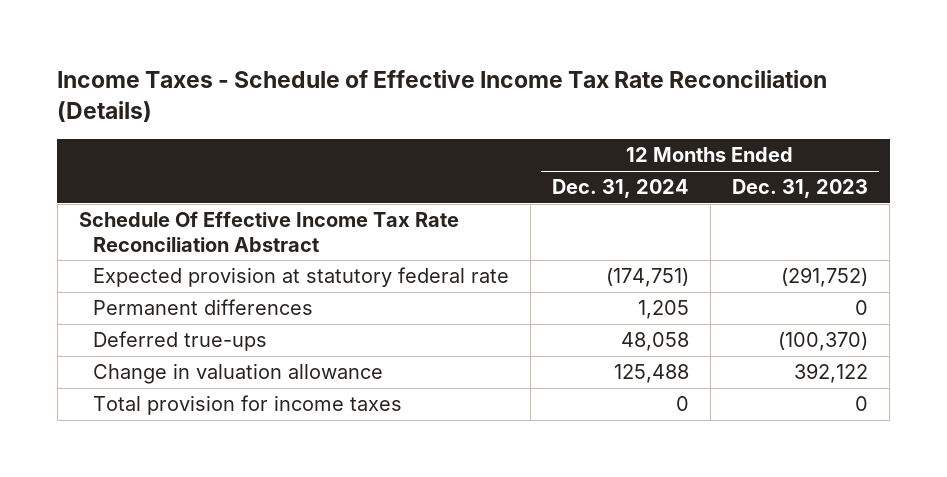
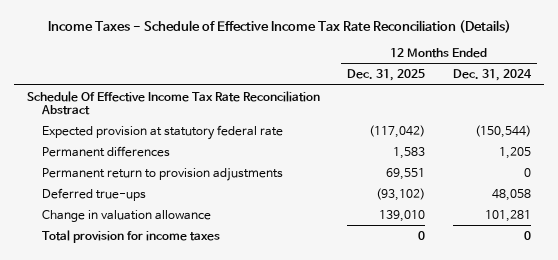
[732,179,869,199] Dec. 31, 2023 -> none
none -> [347,69,426,82] Dec. 31, 2025
[606,267,690,288] (174,751) -> [474,124,531,138] (150,544)
none -> [42,167,284,181] Permanent return to provision adjustments
[614,364,690,384] 125,488 -> [484,209,531,222] 101,281

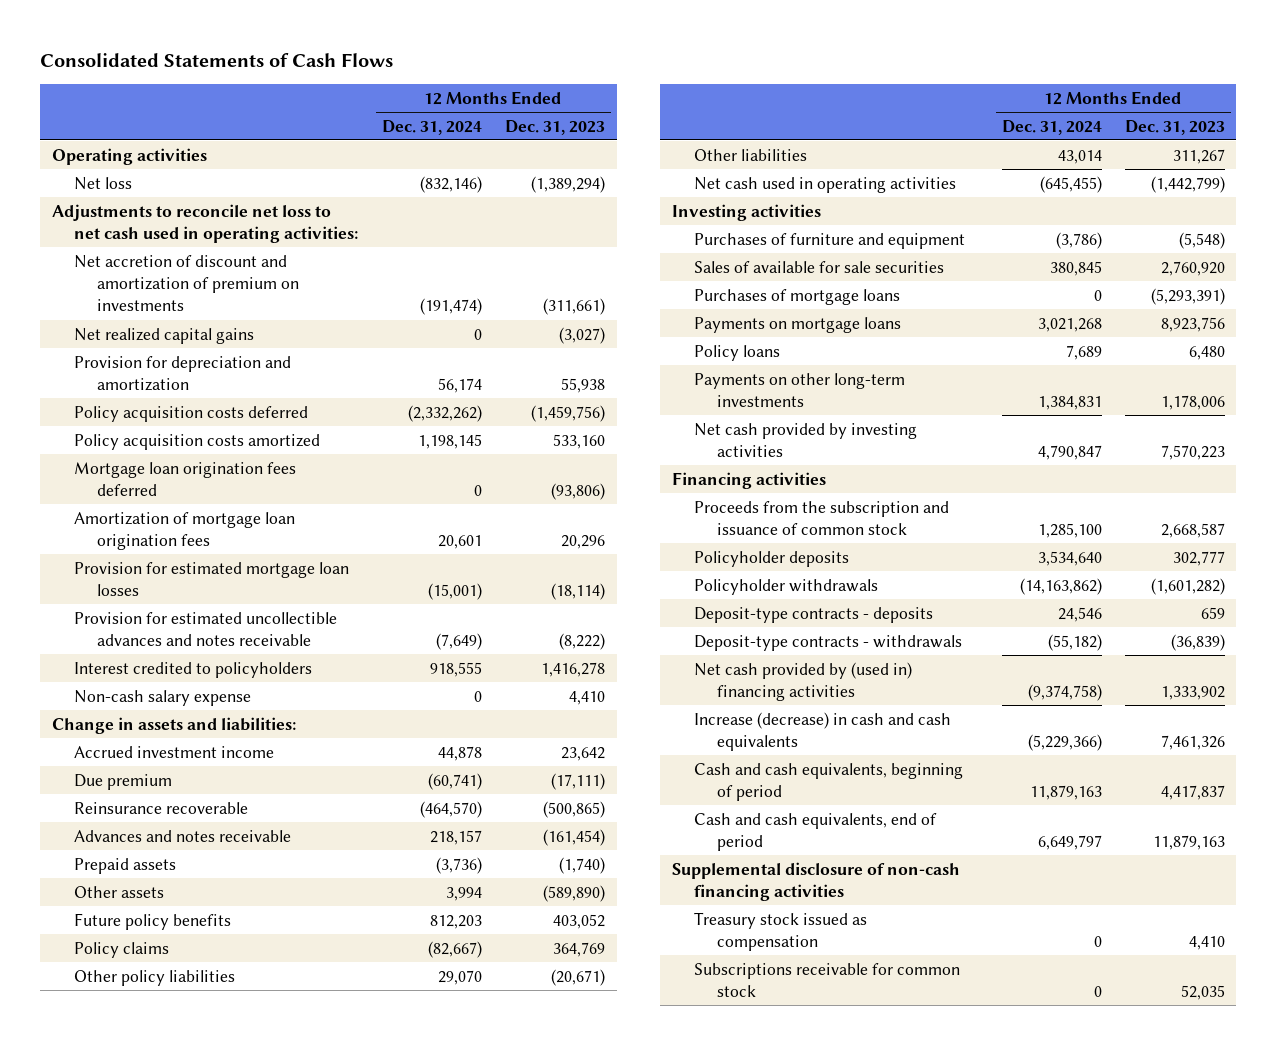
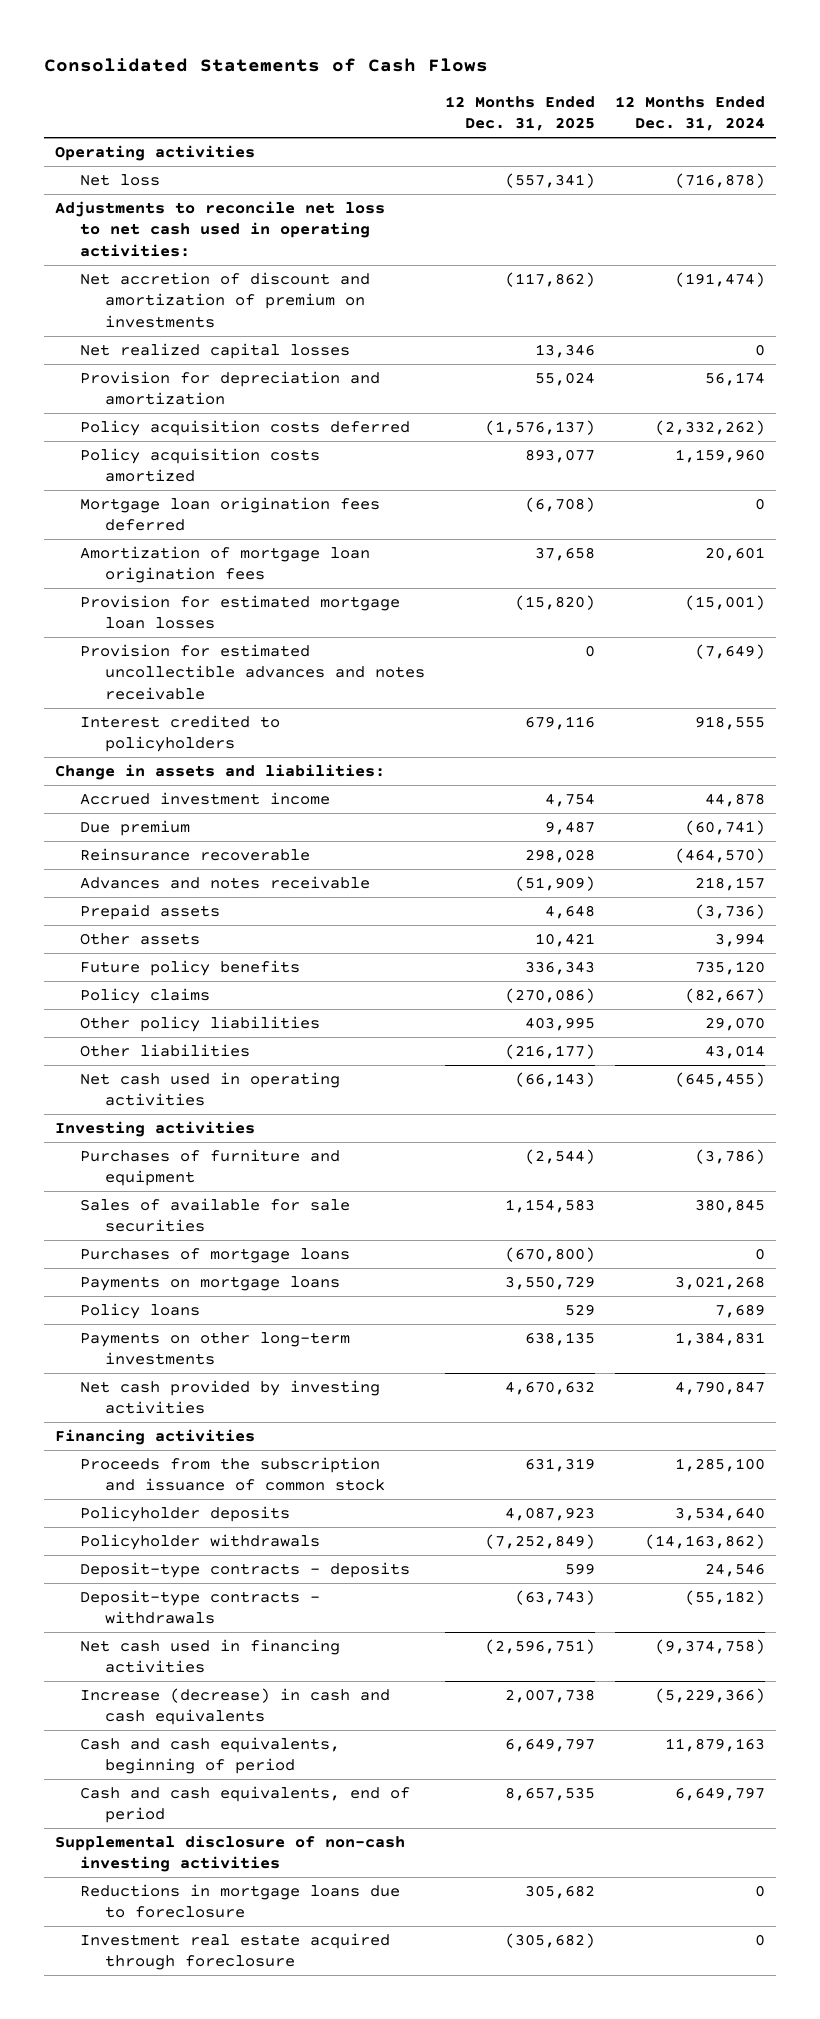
[504,119,605,135] Dec. 31, 2023 -> none
none -> [445,96,596,132] 12 Months Ended Dec. 31, 2025
[419,175,482,193] (832,146) -> [675,173,766,189] (716,878)
[74,327,255,344] Net realized capital gains -> [79,343,350,360] Net realized capital losses
[417,433,482,449] 1,198,145 -> [675,449,766,464] 1,159,960
[74,689,252,706] Non-cash salary expense -> none
[429,914,482,929] 812,203 -> [695,961,766,976] 735,120
[694,661,913,702] Net cash provided by (used in) financing activities -> [79,1639,340,1674] Net cash used in financing activities
[694,911,868,952] Treasury stock issued as compensation -> none
[694,962,961,998] Subscriptions receivable for common stock -> none
[671,861,960,902] Supplemental disclosure of non-cash financing activities -> [54,1835,405,1873] Supplemental disclosure of non-cash investing activities
none -> [79,1884,400,1919] Reductions in mortgage loans due to foreclosure
none -> [79,1933,390,1971] Investment real estate acquired through foreclosure

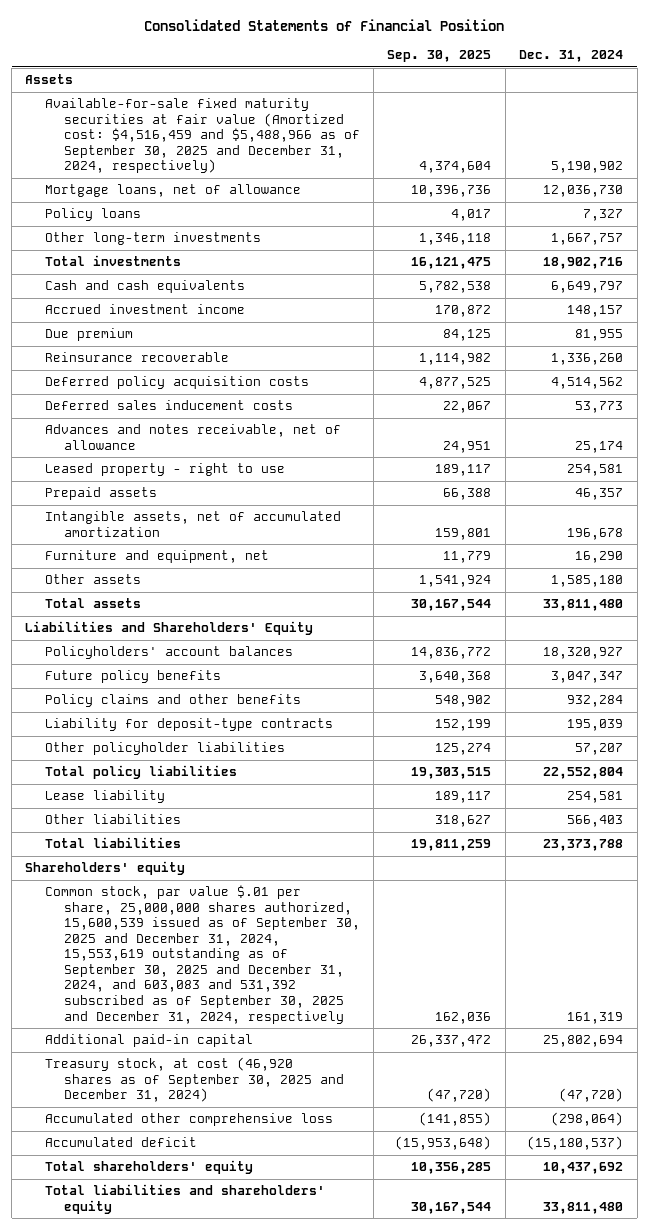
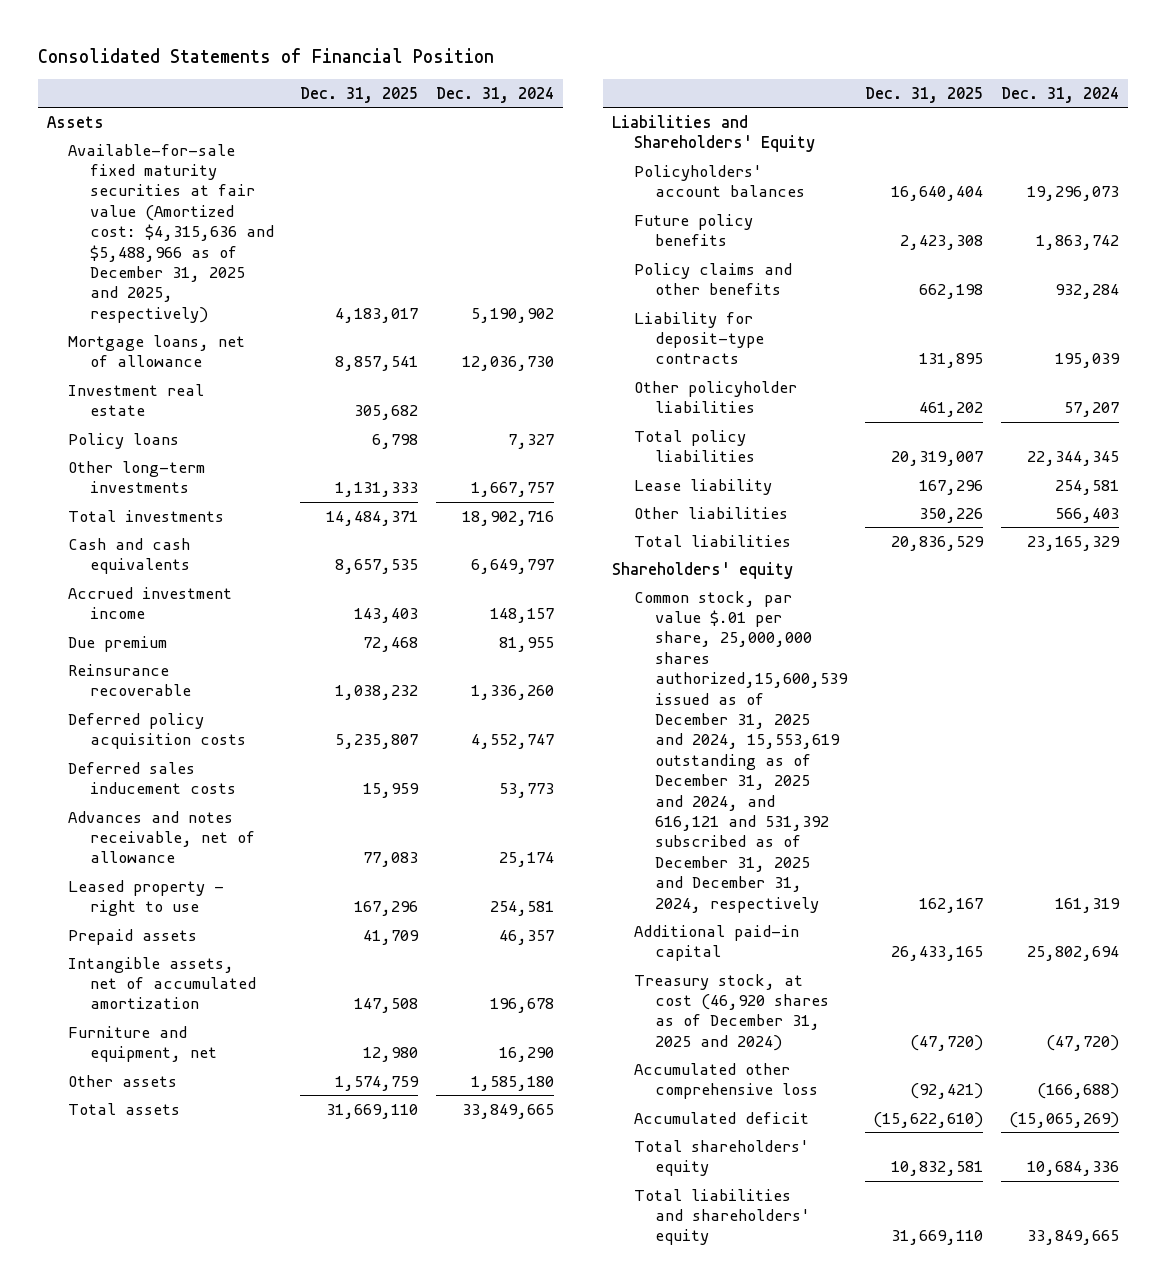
[387,50,492,63] Sep. 30, 2025 -> none
none -> [299,86,418,103] Dec. 31, 2025
[44,98,360,174] Available-for-sale fixed maturity securities at fair value (Amortized cost: $4,516,459 and $5,488,966 as of September 30, 2025 and December 31, 2024, respectively) -> [68,143,274,323] Available-for-sale fixed maturity securities at fair value (Amortized cost: $4,315,636 and $5,488,966 as of December 31, 2025 and 2025, respectively)
none -> [68,383,205,417] Investment real estate
[551,377,624,390] 4,514,562 -> [470,734,554,750] 4,552,747
[543,599,624,612] 33,811,480 -> [461,1103,554,1119] 33,849,665
[543,647,624,660] 18,320,927 -> [1027,186,1120,202] 19,296,073
[551,671,624,684] 3,047,347 -> [1036,235,1120,251] 1,863,742
[543,767,624,780] 22,552,804 -> [1027,451,1120,467] 22,344,345
[543,839,624,852] 23,373,788 -> [1027,535,1121,551] 23,165,329
[44,885,360,1024] Common stock, par value $.01 per share, 25,000,000 shares authorized, 15,600,539 issued as of September 30, 2025 and December 31, 2024, 15,553,619 outstanding as of September 30, 2025 and December 31, 2024, and 603,083 and 531,392 subscribed as of September 30, 2025 and December 31, 2024, respectively -> [633,590,849,913] Common stock, par value $.01 per share, 25,000,000 shares authorized,15,600,539 issued as of December 31, 2025 and 2024, 15,553,619 outstanding as of December 31, 2025 and 2024, and 616,121 and 531,392 subscribed as of December 31, 2025 and December 31, 2024, respectively
[44,1057,344,1103] Treasury stock, at cost (46,920 shares as of September 30, 2025 and December 31, 2024) -> [633,973,830,1051] Treasury stock, at cost (46,920 shares as of December 31, 2025 and 2024)
[551,1112,624,1127] (298,064) -> [1037,1083,1120,1100] (166,688)
[527,1136,624,1151] (15,180,537) -> [1009,1111,1120,1128] (15,065,269)
[543,1162,624,1175] 10,437,692 -> [1027,1161,1120,1177] 10,684,336
[543,1201,624,1214] 33,811,480 -> [1027,1230,1120,1246] 33,849,665

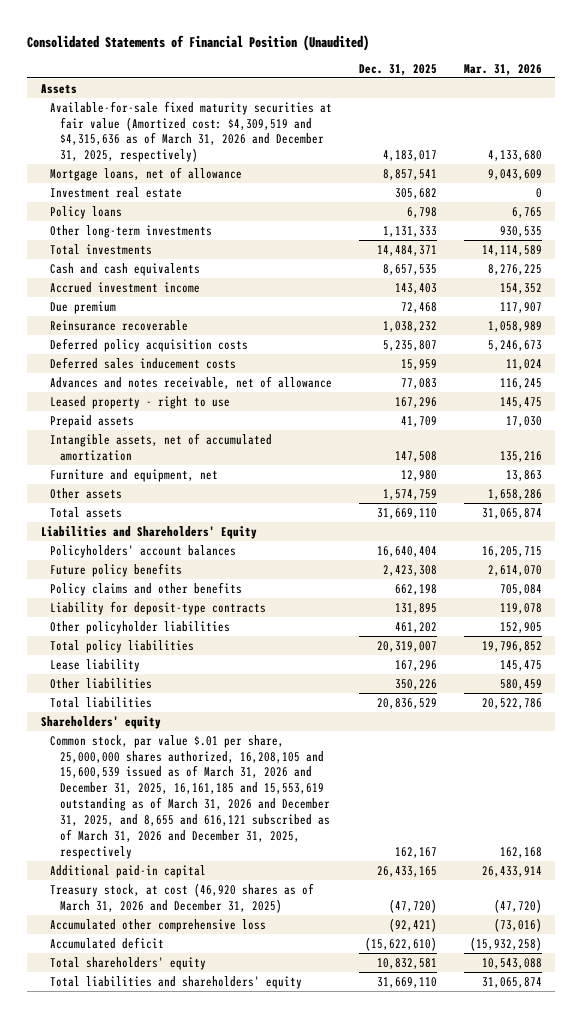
[37,47,494,63] Consolidated Statements of Financial Position -> [27,34,370,51] Consolidated Statements of Financial Position (Unaudited)
[435,86,554,103] Dec. 31, 2024 -> none
none -> [463,63,542,76] Mar. 31, 2026
[68,143,274,323] Available-for-sale fixed maturity securities at fair value (Amortized cost: $4,315,636 and $5,488,966 as of December 31, 2025 and 2025, respectively) -> [50,100,333,163] Available-for-sale fixed maturity securities at fair value (Amortized cost: $4,309,519 and $4,315,636 as of March 31, 2026 and December 31, 2025, respectively)
[633,590,849,913] Common stock, par value $.01 per share, 25,000,000 shares authorized,15,600,539 issued as of December 31, 2025 and 2024, 15,553,619 outstanding as of December 31, 2025 and 2024, and 616,121 and 531,392 subscribed as of December 31, 2025 and December 31, 2024, respectively -> [50,734,330,859] Common stock, par value $.01 per share, 25,000,000 shares authorized, 16,208,105 and 15,600,539 issued as of March 31, 2026 and December 31, 2025, 16,161,185 and 15,553,619 outstanding as of March 31, 2026 and December 31, 2025, and 8,655 and 616,121 subscribed as of March 31, 2026 and December 31, 2025, respectively
[633,973,830,1051] Treasury stock, at cost (46,920 shares as of December 31, 2025 and 2024) -> [50,882,315,913] Treasury stock, at cost (46,920 shares as of March 31, 2026 and December 31, 2025)

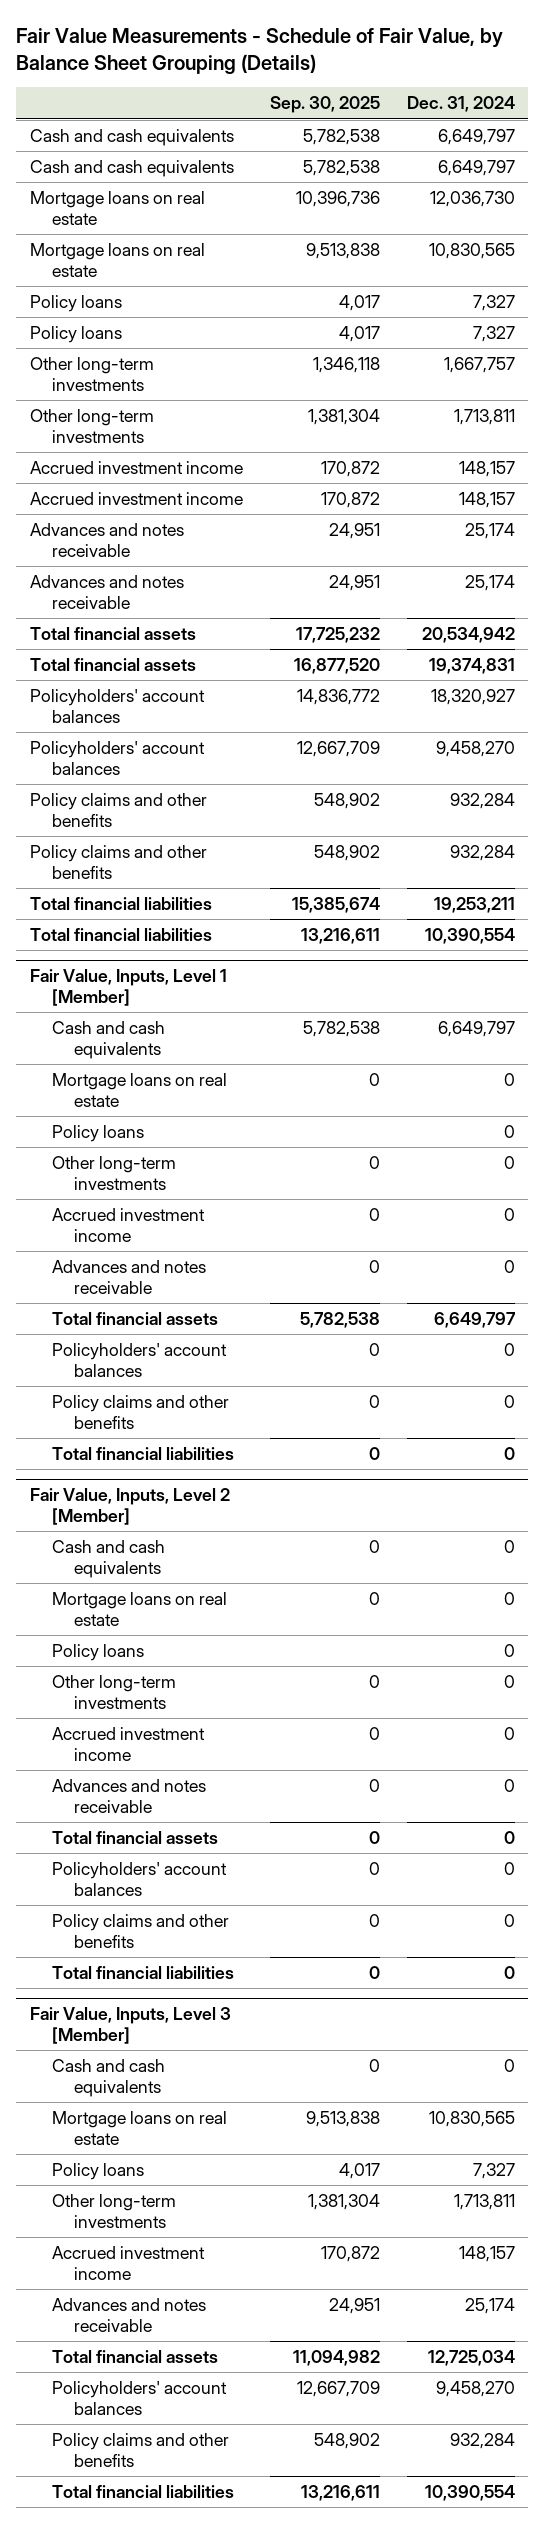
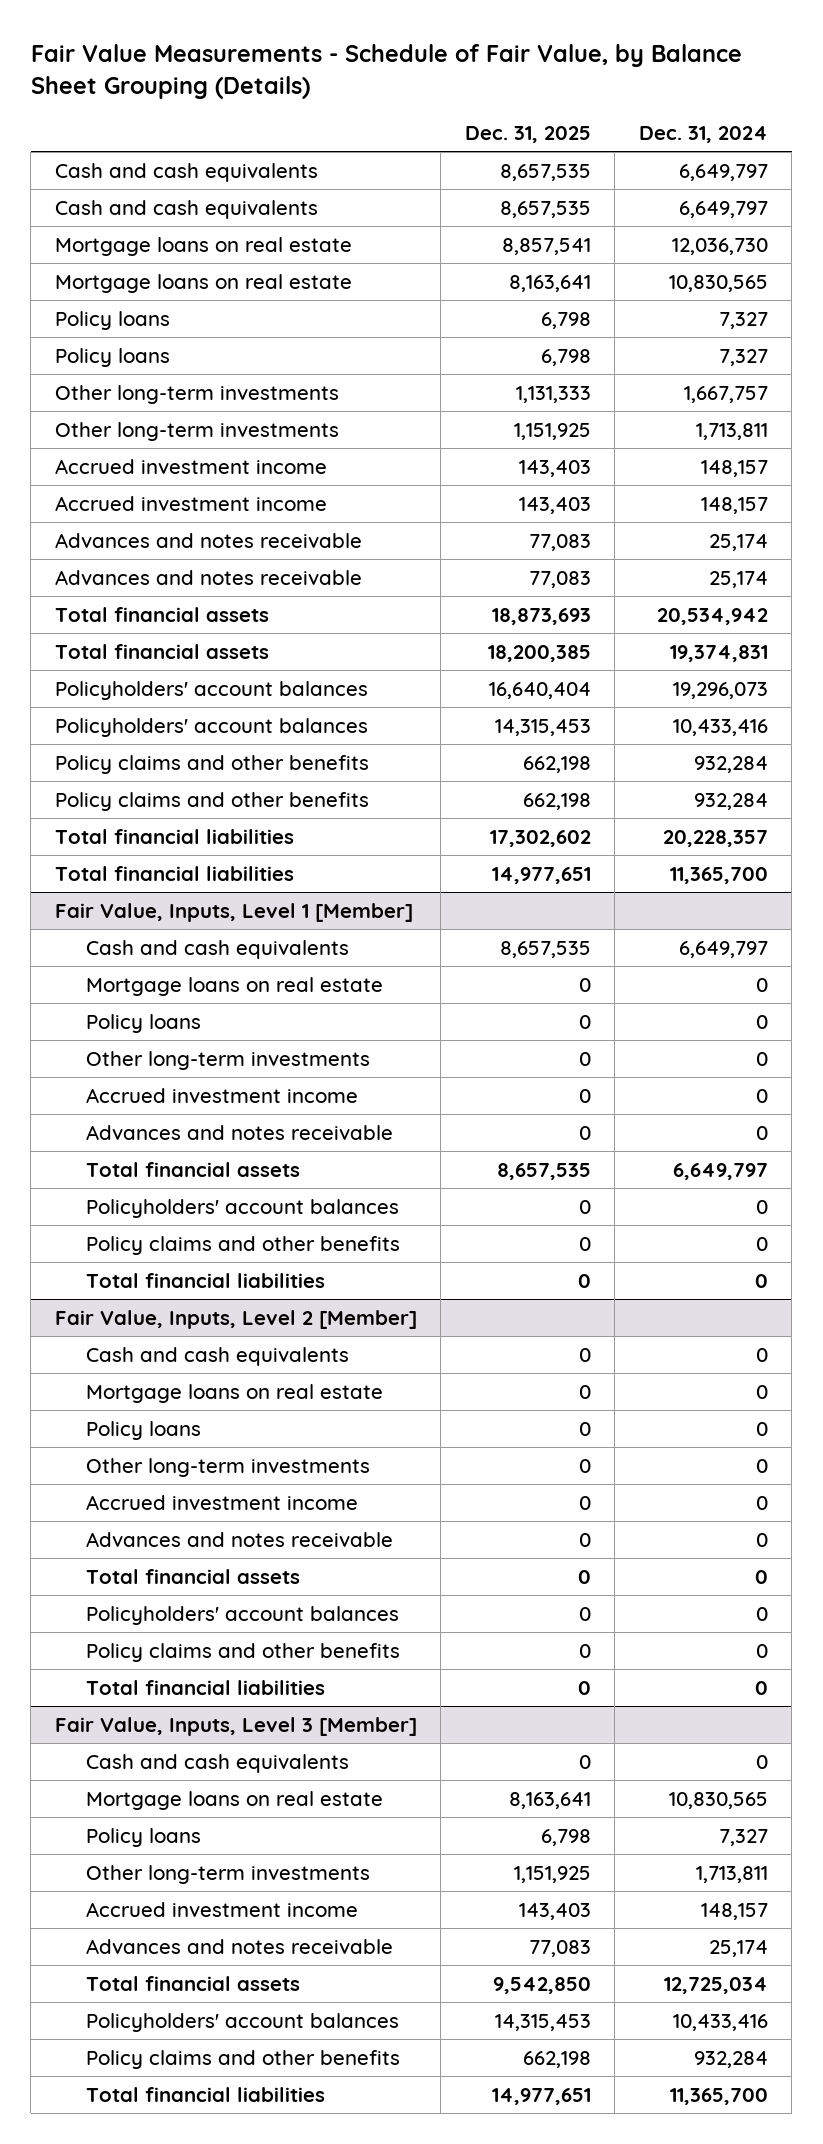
[269,96,380,114] Sep. 30, 2025 -> none
none -> [464,126,591,144] Dec. 31, 2025
[430,688,515,705] 18,320,927 -> [672,681,768,699] 19,296,073
[435,740,515,757] 9,458,270 -> [672,718,768,736] 10,433,416
[433,896,515,913] 19,253,211 -> [662,829,768,847] 20,228,357
[424,927,515,944] 10,390,554 -> [669,866,768,884] 11,365,700
[435,2380,515,2397] 9,458,270 -> [672,2013,768,2031] 10,433,416
[424,2484,515,2501] 10,390,554 -> [669,2087,768,2105] 11,365,700

